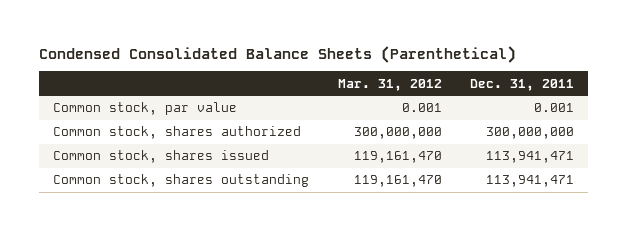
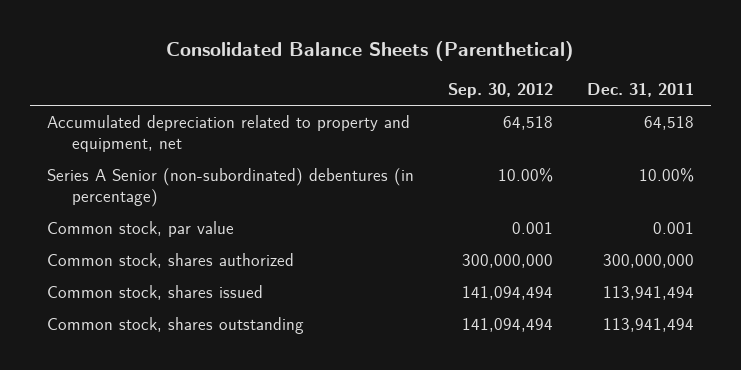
[39,45,517,63] Condensed Consolidated Balance Sheets (Parenthetical) -> [166,40,575,61] Consolidated Balance Sheets (Parenthetical)
[337,78,442,91] Mar. 31, 2012 -> none
none -> [447,82,553,98] Sep. 30, 2012
none -> [46,115,410,152] Accumulated depreciation related to property and equipment, net
none -> [46,168,414,207] Series A Senior (non-subordinated) debentures (in percentage)
[485,151,574,164] 113,941,471 -> [602,286,694,301] 113,941,494
[485,175,574,188] 113,941,471 -> [602,318,694,333] 113,941,494

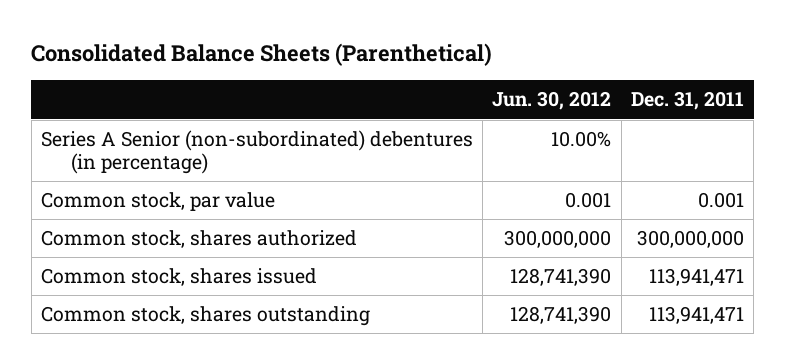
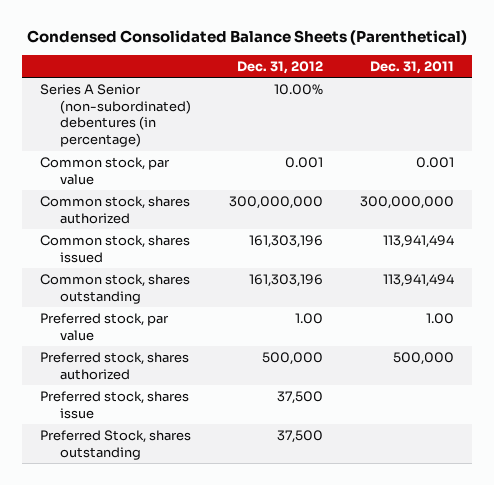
[31,43,493,67] Consolidated Balance Sheets (Parenthetical) -> [27,29,468,45] Condensed Consolidated Balance Sheets (Parenthetical)
[492,91,612,111] Jun. 30, 2012 -> none
none -> [236,60,323,74] Dec. 31, 2012
[648,268,744,287] 113,941,471 -> [382,234,454,248] 113,941,494
[648,306,744,325] 113,941,471 -> [382,273,454,287] 113,941,494
none -> [40,312,170,341] Preferred stock, par value
none -> [40,351,190,380] Preferred stock, shares authorized
none -> [40,390,190,419] Preferred stock, shares issue
none -> [40,429,192,460] Preferred Stock, shares outstanding

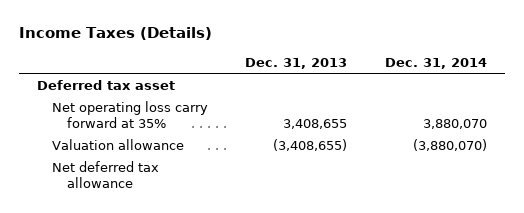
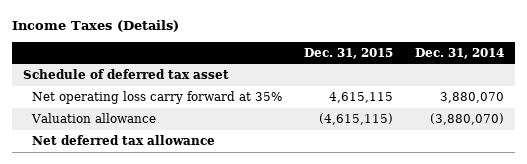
[245,57,348,69] Dec. 31, 2013 -> none
none -> [304,47,394,59] Dec. 31, 2015
[37,79,176,90] Deferred tax asset -> [23,69,230,80] Schedule of deferred tax asset

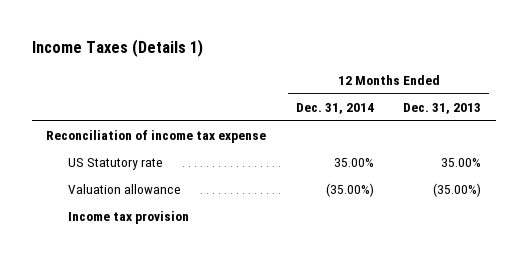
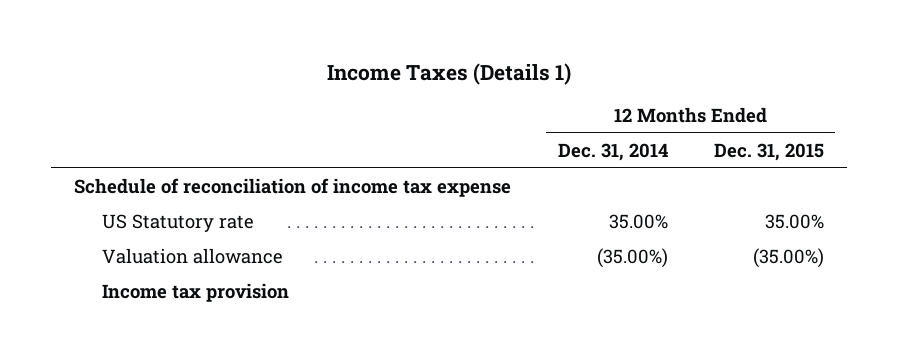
[403,103,482,115] Dec. 31, 2013 -> none
none -> [713,142,824,161] Dec. 31, 2015
[46,130,267,144] Reconciliation of income tax expense -> [74,178,512,198] Schedule of reconciliation of income tax expense

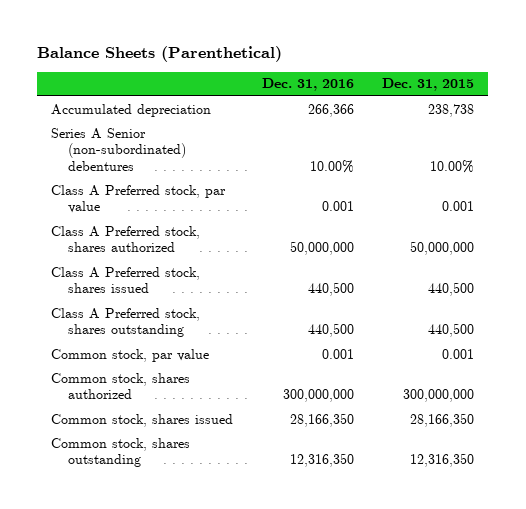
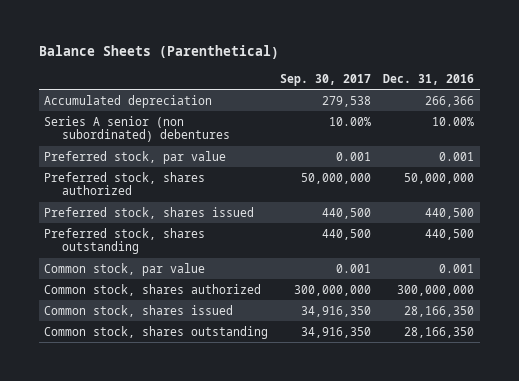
[382,78,475,92] Dec. 31, 2015 -> none
none -> [280,73,372,86] Sep. 30, 2017
[51,127,186,172] Series A Senior (non-subordinated) debentures -> [44,115,230,143] Series A senior (non subordinated) debentures
[51,184,227,214] Class A Preferred stock, par value -> [44,150,227,164] Preferred stock, par value
[51,225,201,253] Class A Preferred stock, shares authorized -> [44,171,206,196] Preferred stock, shares authorized
[51,266,201,294] Class A Preferred stock, shares issued -> [44,206,255,219] Preferred stock, shares issued
[51,307,201,338] Class A Preferred stock, shares outstanding -> [44,227,206,255] Preferred stock, shares outstanding
[289,453,354,468] 12,316,350 -> [404,326,475,338] 28,166,350

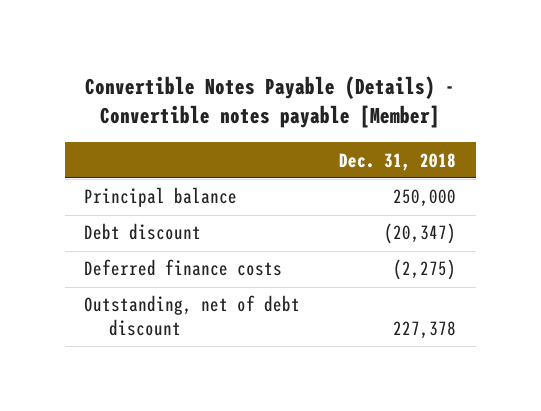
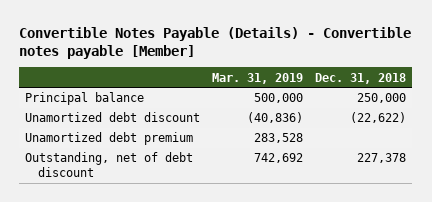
none -> [212,72,304,84] Mar. 31, 2019
[84,259,283,277] Deferred finance costs -> none
[84,223,202,241] Debt discount -> [25,112,201,123] Unamortized debt discount
[384,223,457,245] (20,347) -> [350,112,407,124] (22,622)
none -> [25,132,194,146] Unamortized debt premium

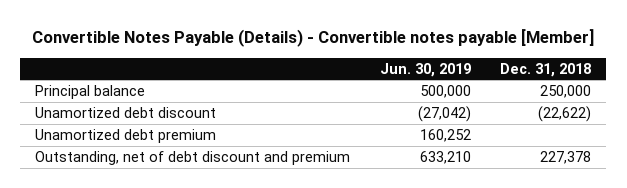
[212,72,304,84] Mar. 31, 2019 -> none
none -> [379,62,471,77] Jun. 30, 2019
[25,152,194,178] Outstanding, net of debt discount -> [35,151,351,166] Outstanding, net of debt discount and premium

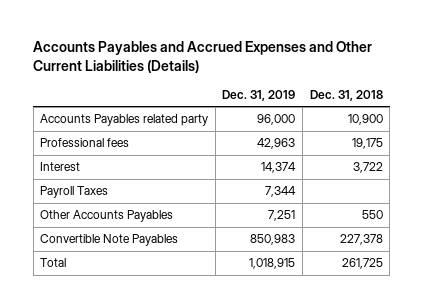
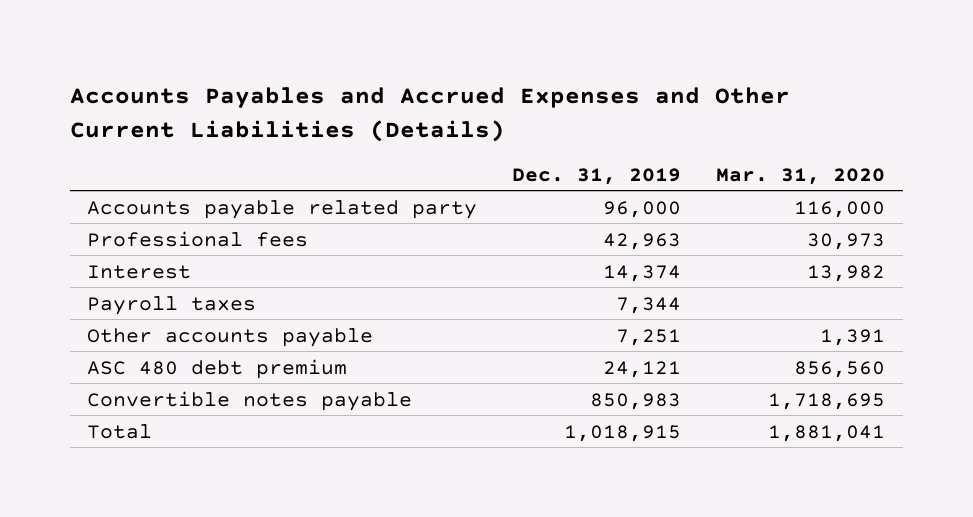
[309,89,383,101] Dec. 31, 2018 -> none
none -> [716,167,886,185] Mar. 31, 2020
[40,114,209,127] Accounts Payables related party -> [87,199,478,219] Accounts payable related party
[40,186,109,199] Payroll Taxes -> [87,295,257,315] Payroll taxes
[40,210,174,223] Other Accounts Payables -> [87,327,374,347] Other accounts payable
none -> [87,358,348,379] ASC 480 debt premium
[40,234,179,247] Convertible Note Payables -> [87,390,413,411] Convertible notes payable

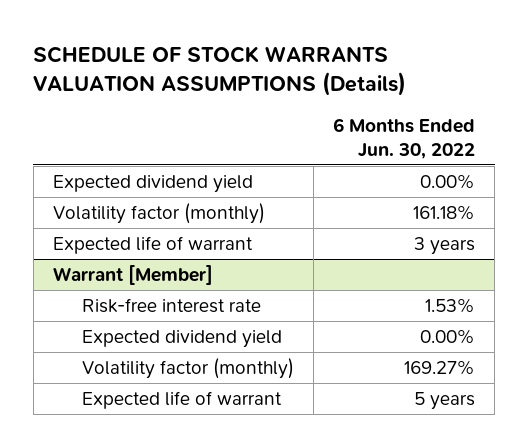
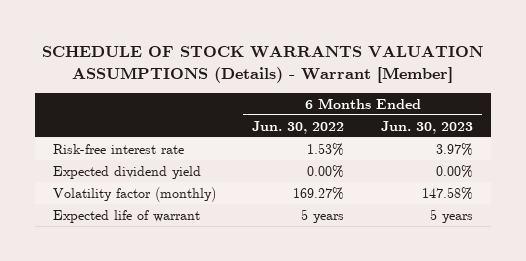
[33,46,407,97] SCHEDULE OF STOCK WARRANTS VALUATION ASSUMPTIONS (Details) -> [41,46,483,83] SCHEDULE OF STOCK WARRANTS VALUATION ASSUMPTIONS (Details) - Warrant [Member]
none -> [380,120,473,134] Jun. 30, 2023
[52,174,253,193] Expected dividend yield -> none
[52,202,265,224] Volatility factor (monthly) -> none
[52,235,253,254] Expected life of warrant -> none
[52,264,213,285] Warrant [Member] -> none

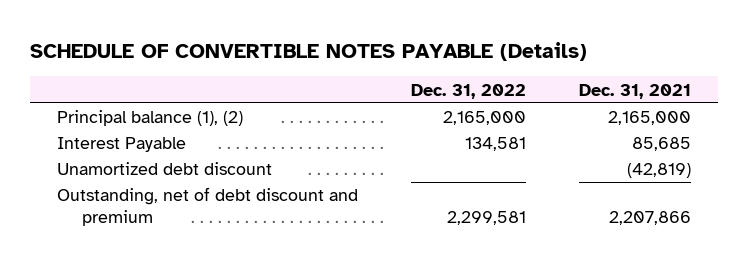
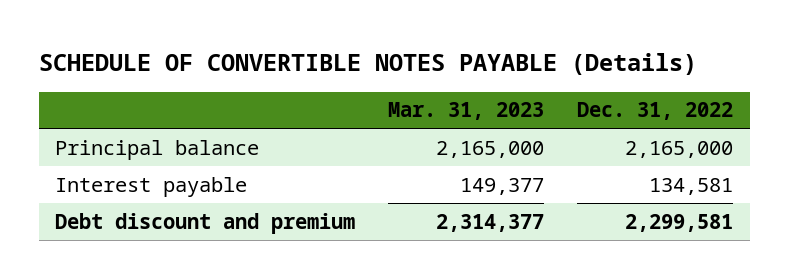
[579,83,692,99] Dec. 31, 2021 -> none
none -> [388,102,545,121] Mar. 31, 2023
[56,162,272,176] Unamortized debt discount -> none
[56,110,243,127] Principal balance (1), (2) -> [55,139,260,160] Principal balance
[56,137,186,153] Interest Payable -> [55,176,248,197] Interest payable
[56,187,358,227] Outstanding, net of debt discount and premium -> [55,212,356,234] Debt discount and premium

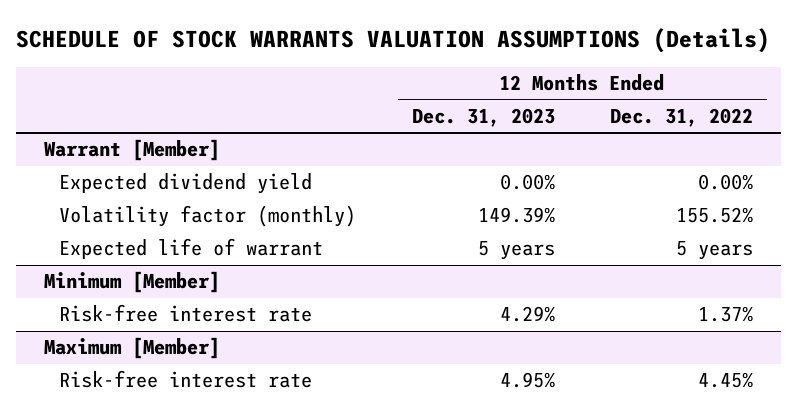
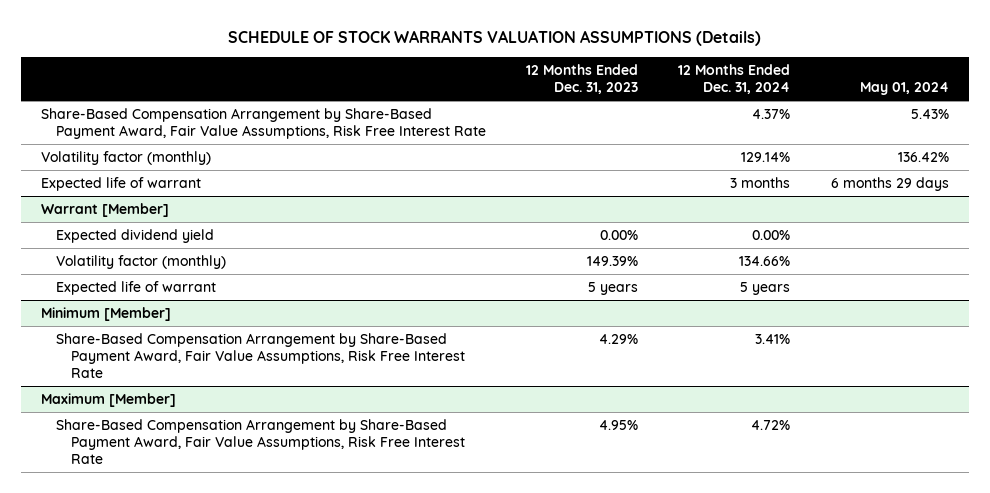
[610,107,754,127] Dec. 31, 2022 -> none
none -> [678,64,791,95] 12 Months Ended Dec. 31, 2024
none -> [859,82,949,96] May 01, 2024
none -> [41,108,487,139] Share-Based Compensation Arrangement by Share-Based Payment Award, Fair Value Assumptions, Risk Free Interest Rate
none -> [41,151,212,166] Volatility factor (monthly)
none -> [41,177,202,192] Expected life of warrant
[59,304,313,323] Risk-free interest rate -> [56,333,465,378] Share-Based Compensation Arrangement by Share-Based Payment Award, Fair Value Assumptions, Risk Free Interest Rate
[59,370,313,389] Risk-free interest rate -> [56,419,465,464] Share-Based Compensation Arrangement by Share-Based Payment Award, Fair Value Assumptions, Risk Free Interest Rate

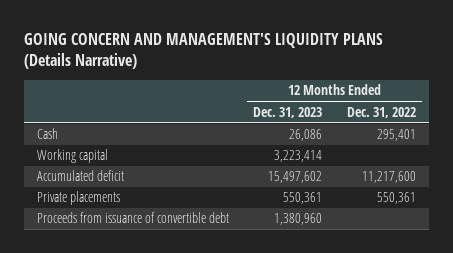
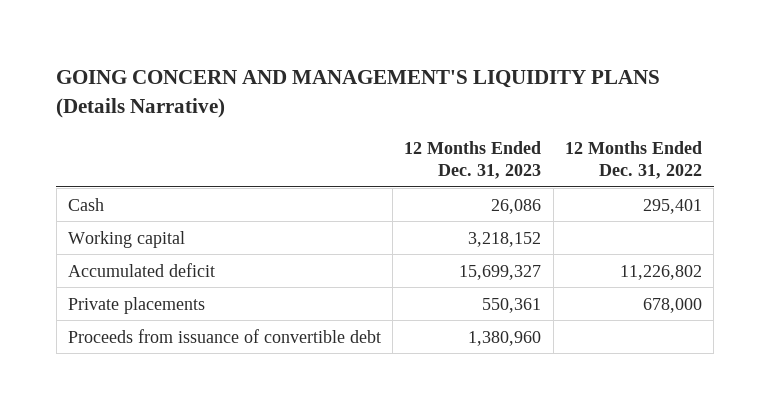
[274,150,323,163] 3,223,414 -> [468,231,542,247] 3,218,152
[268,171,323,184] 15,497,602 -> [459,264,542,280] 15,699,327
[362,171,417,184] 11,217,600 -> [619,264,702,280] 11,226,802
[377,192,417,205] 550,361 -> [642,297,702,313] 678,000

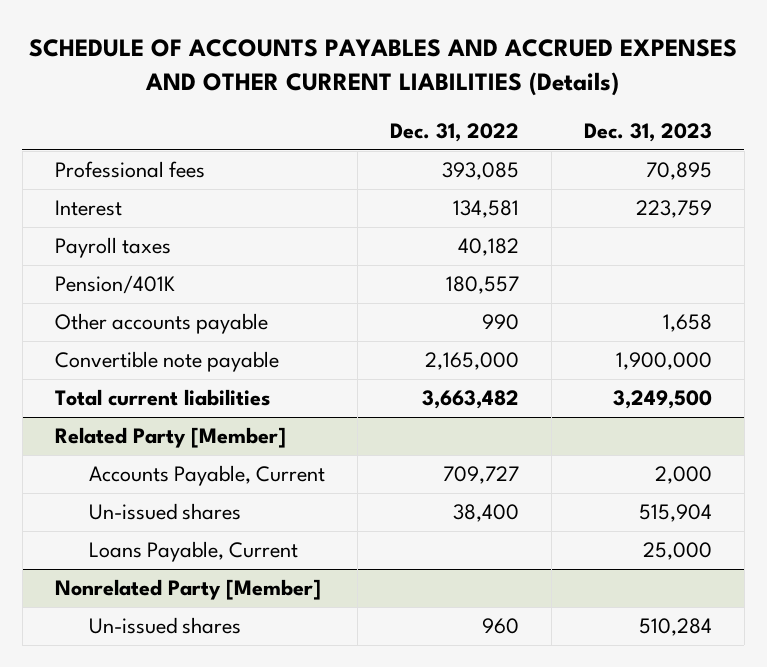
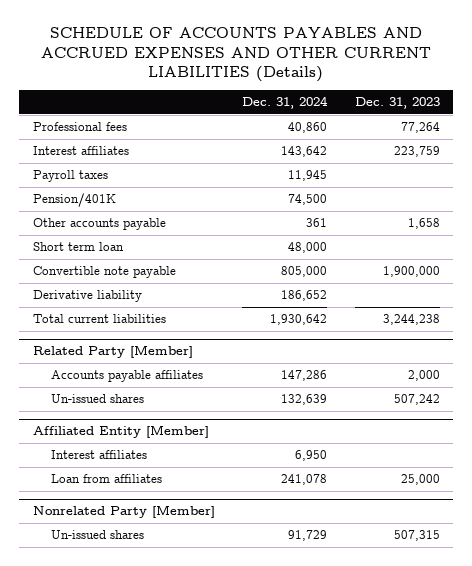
[389,122,519,142] Dec. 31, 2022 -> none
none -> [242,96,329,110] Dec. 31, 2024
[645,162,712,181] 70,895 -> [400,122,440,134] 77,264
[55,200,123,217] Interest -> [32,146,129,156] Interest affiliates
none -> [32,242,124,252] Short term loan
none -> [32,290,142,303] Derivative liability
[612,390,712,410] 3,249,500 -> [382,314,440,326] 3,244,238
[88,465,325,487] Accounts Payable, Current -> [51,370,204,383] Accounts payable affiliates
[638,504,712,523] 515,904 -> [393,394,440,406] 507,242
none -> [32,425,209,439] Affiliated Entity [Member]
none -> [51,450,148,460] Interest affiliates
[88,541,298,563] Loans Payable, Current -> [51,474,163,484] Loan from affiliates
[638,618,712,637] 510,284 -> [393,530,440,542] 507,315

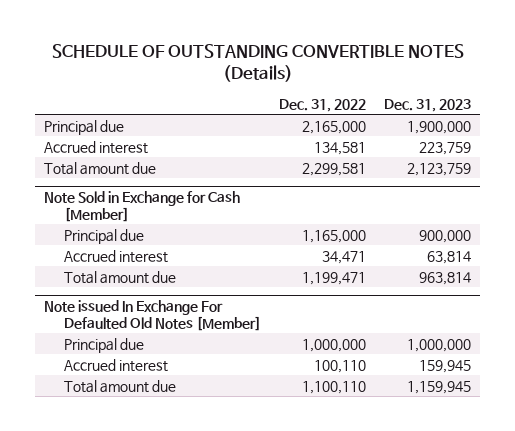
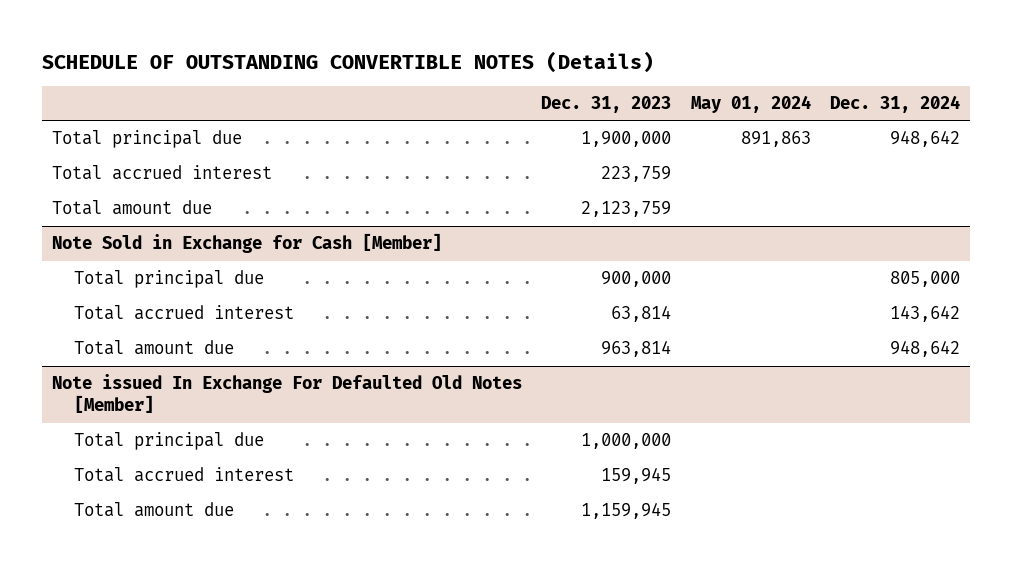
[278,99,366,113] Dec. 31, 2022 -> none
none -> [690,94,811,113] May 01, 2024
none -> [830,94,961,113] Dec. 31, 2024
[44,119,125,135] Principal due -> [51,130,242,149] Total principal due
[44,140,149,154] Accrued interest -> [51,165,272,181] Total accrued interest
[64,228,145,244] Principal due -> [74,270,265,289] Total principal due
[64,249,169,263] Accrued interest -> [74,305,295,321] Total accrued interest
[64,337,145,353] Principal due -> [74,432,265,451] Total principal due
[64,358,169,372] Accrued interest -> [74,467,295,483] Total accrued interest

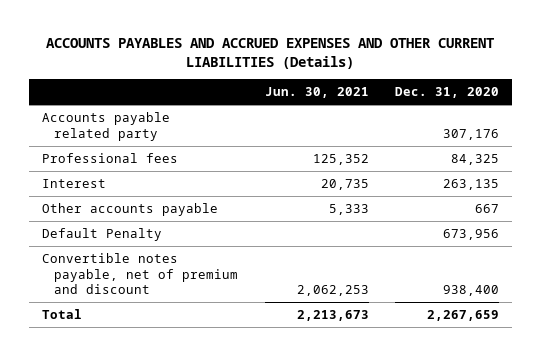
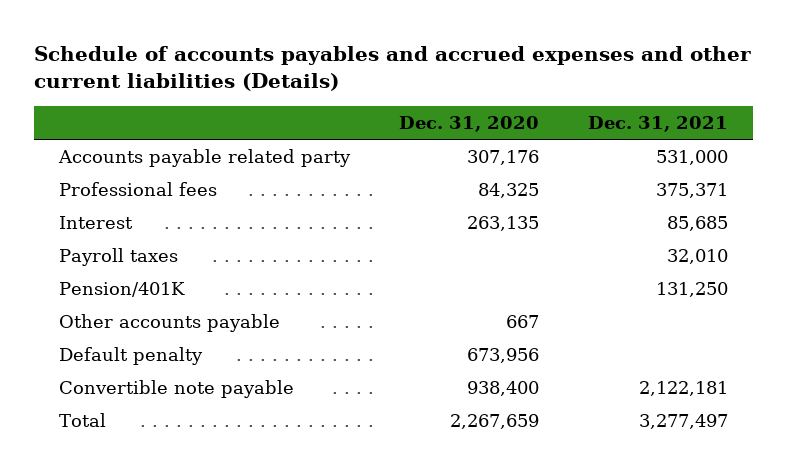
[46,37,495,69] ACCOUNTS PAYABLES AND ACCRUED EXPENSES AND OTHER CURRENT LIABILITIES (Details) -> [33,46,751,92] Schedule of accounts payables and accrued expenses and other current liabilities (Details)
[264,87,369,99] Jun. 30, 2021 -> none
none -> [588,115,729,132] Dec. 31, 2021
none -> [58,248,178,267] Payroll taxes
none -> [58,282,185,298] Pension/401K
[41,227,162,241] Default Penalty -> [58,347,203,366] Default penalty
[41,252,239,295] Convertible notes payable, net of premium and discount -> [58,380,294,399] Convertible note payable

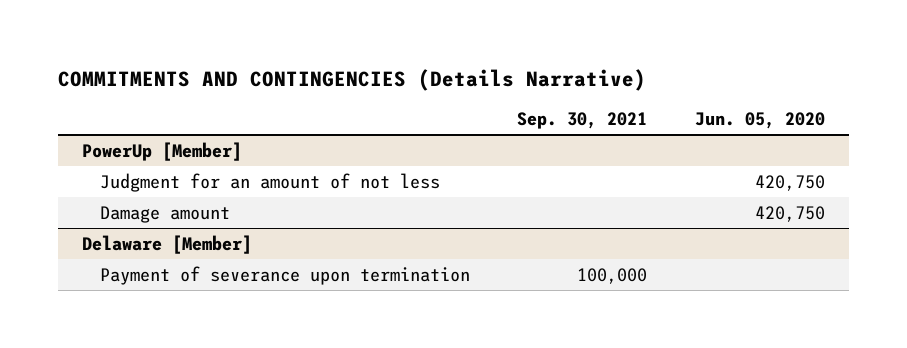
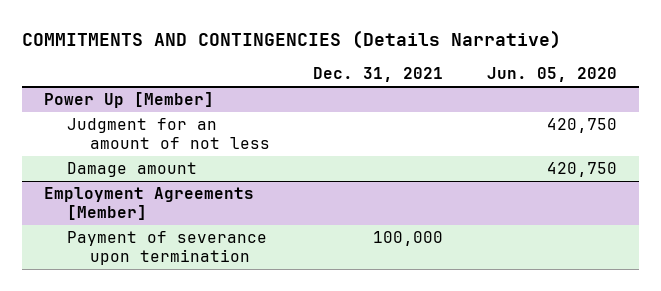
[517,112,648,130] Sep. 30, 2021 -> none
none -> [313,67,444,83] Dec. 31, 2021
[81,141,242,161] PowerUp [Member] -> [43,92,214,109] Power Up [Member]
[81,234,252,254] Delaware [Member] -> [43,187,254,220] Employment Agreements [Member]

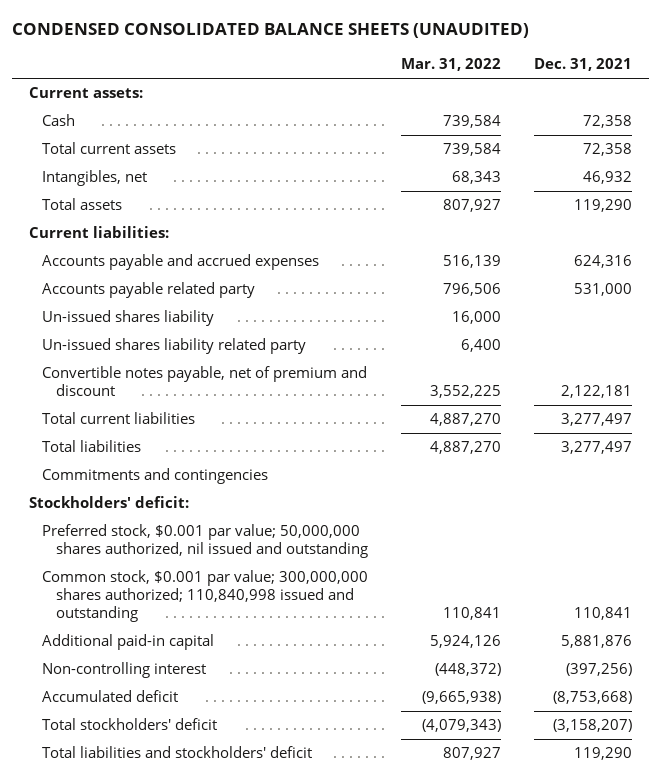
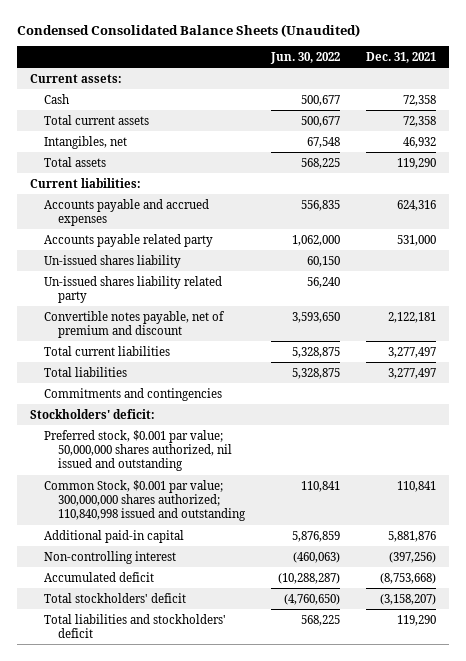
[12,23,530,39] CONDENSED CONSOLIDATED BALANCE SHEETS (UNAUDITED) -> [17,23,361,37] Condensed Consolidated Balance Sheets (Unaudited)
[401,58,502,72] Mar. 31, 2022 -> none
none -> [269,51,340,64] Jun. 30, 2022
[42,570,369,623] Common stock, $0.001 par value; 300,000,000 shares authorized; 110,840,998 issued and outstanding -> [43,479,246,522] Common Stock, $0.001 par value; 300,000,000 shares authorized; 110,840,998 issued and outstanding

